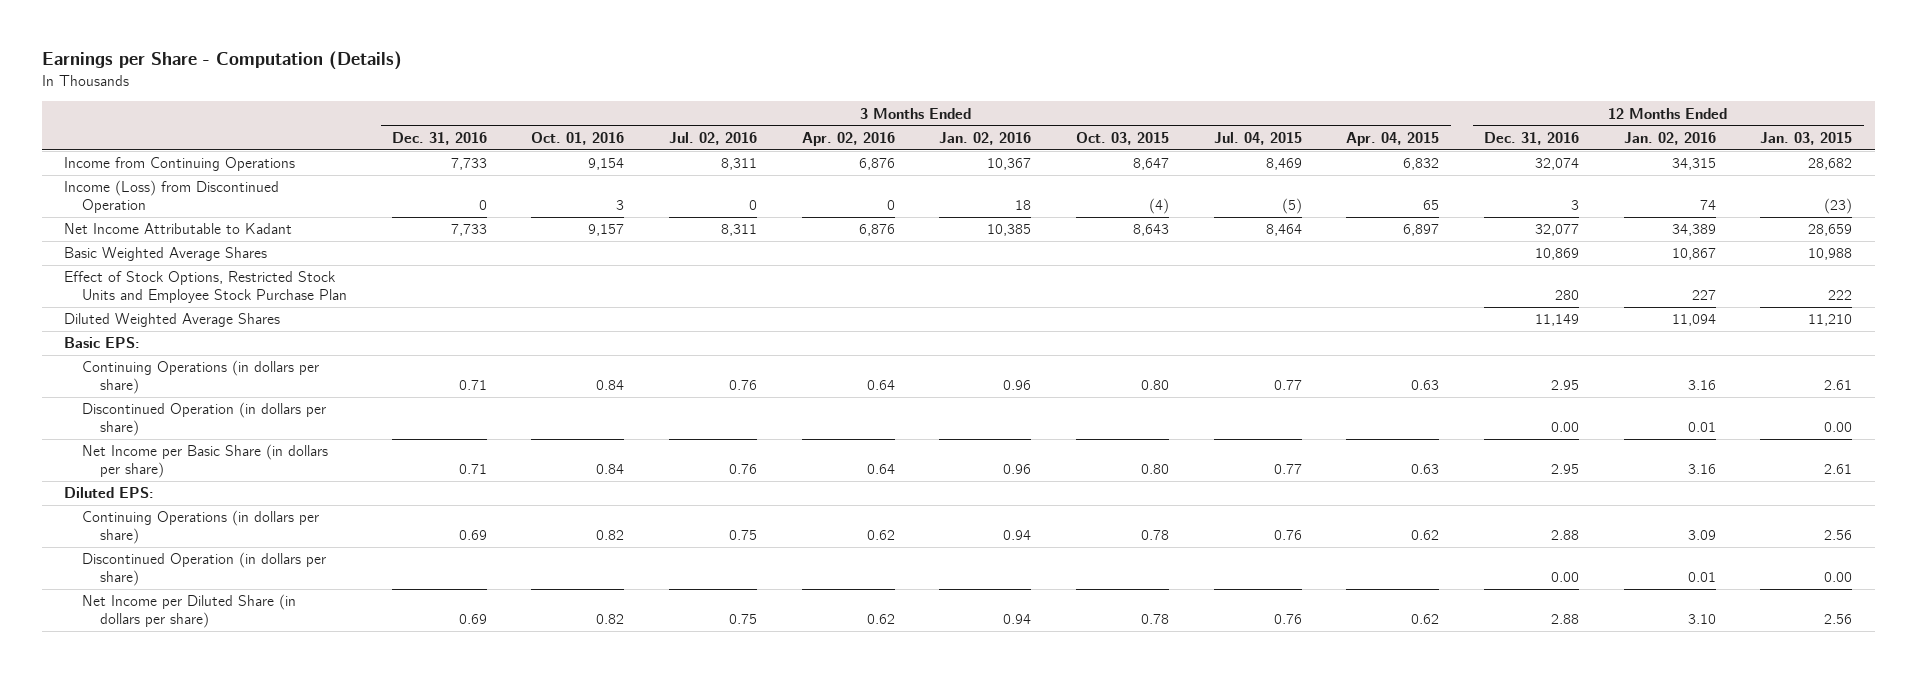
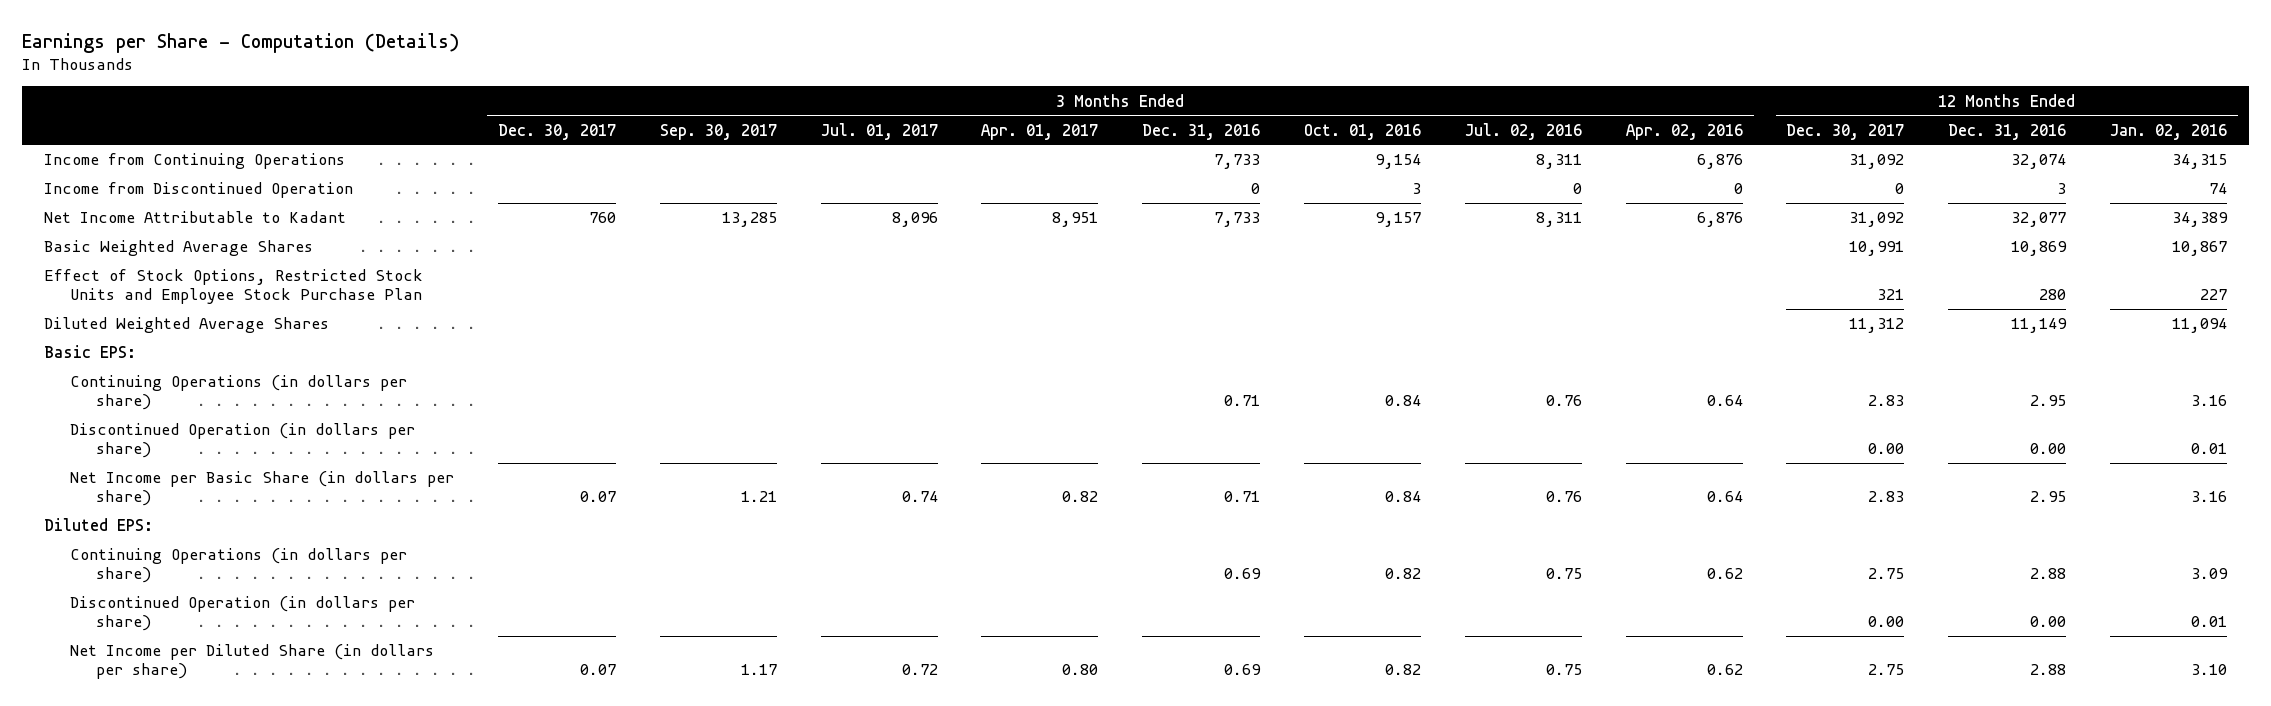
[939,131,1032,145] Jan. 02, 2016 -> none
[1076,131,1170,145] Oct. 03, 2015 -> none
[1213,131,1302,145] Jul. 04, 2015 -> none
[1346,131,1440,146] Apr. 04, 2015 -> none
[1760,131,1853,145] Jan. 03, 2015 -> none
none -> [497,123,616,140] Dec. 30, 2017
none -> [659,123,777,140] Sep. 30, 2017
none -> [820,122,938,140] Jul. 01, 2017
none -> [981,123,1099,140] Apr. 01, 2017
none -> [1786,123,1905,140] Dec. 30, 2017
[63,180,279,214] Income (Loss) from Discontinued Operation -> [44,182,354,199] Income from Discontinued Operation

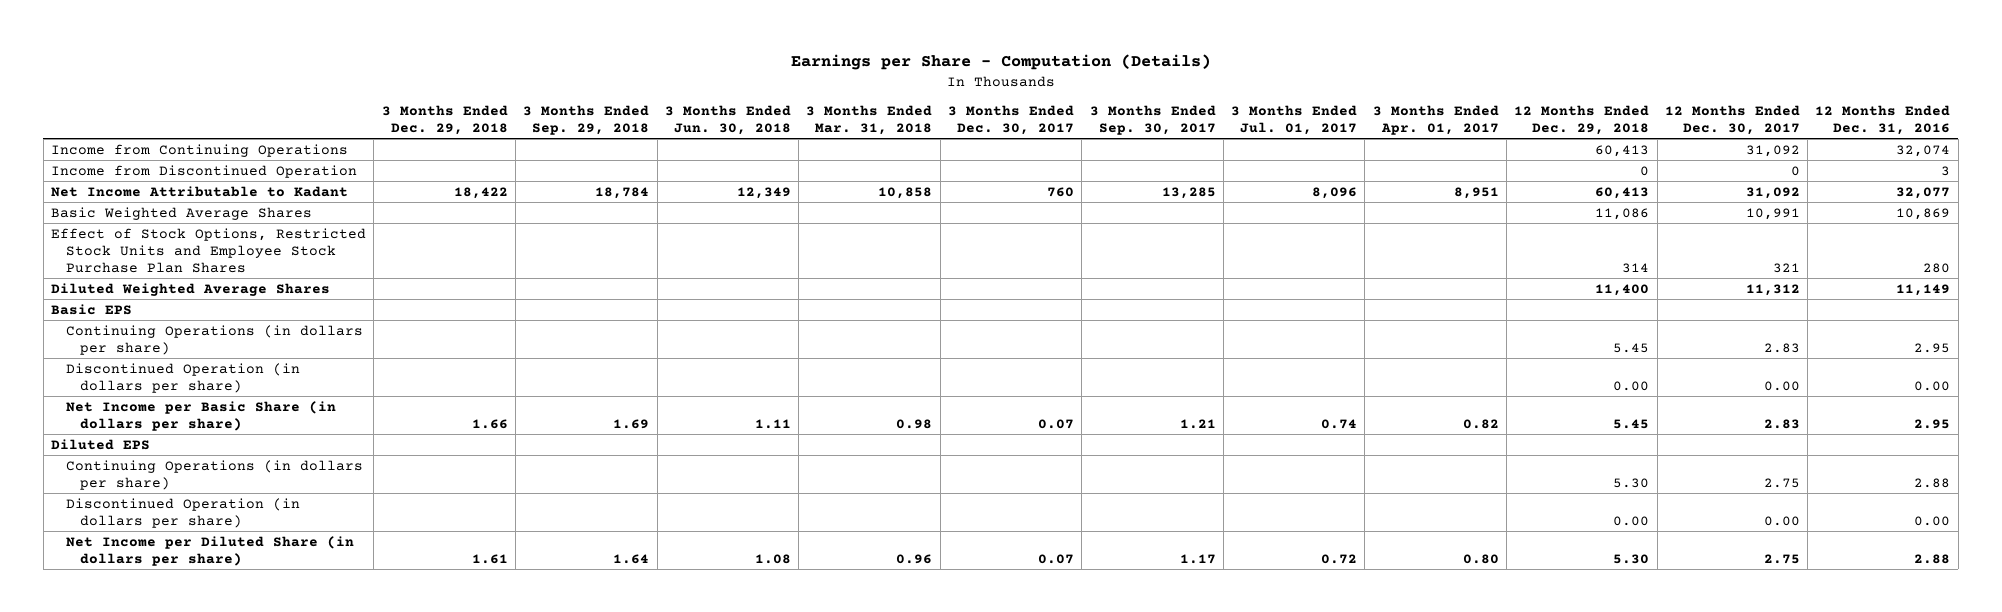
[1142,123,1261,140] Dec. 31, 2016 -> none
[1304,123,1422,140] Oct. 01, 2016 -> none
[1464,122,1582,140] Jul. 02, 2016 -> none
[1625,123,1743,140] Apr. 02, 2016 -> none
[2110,123,2228,140] Jan. 02, 2016 -> none
none -> [381,105,508,136] 3 Months Ended Dec. 29, 2018
none -> [523,105,650,136] 3 Months Ended Sep. 29, 2018
none -> [664,105,791,136] 3 Months Ended Jun. 30, 2018
none -> [806,105,933,136] 3 Months Ended Mar. 31, 2018
none -> [1514,105,1650,136] 12 Months Ended Dec. 29, 2018
[44,269,424,305] Effect of Stock Options, Restricted Stock Units and Employee Stock Purchase Plan -> [51,227,367,274] Effect of Stock Options, Restricted Stock Units and Employee Stock Purchase Plan Shares
[44,345,137,359] Basic EPS: -> [51,303,133,315] Basic EPS
[44,518,154,532] Diluted EPS: -> [51,438,151,450] Diluted EPS

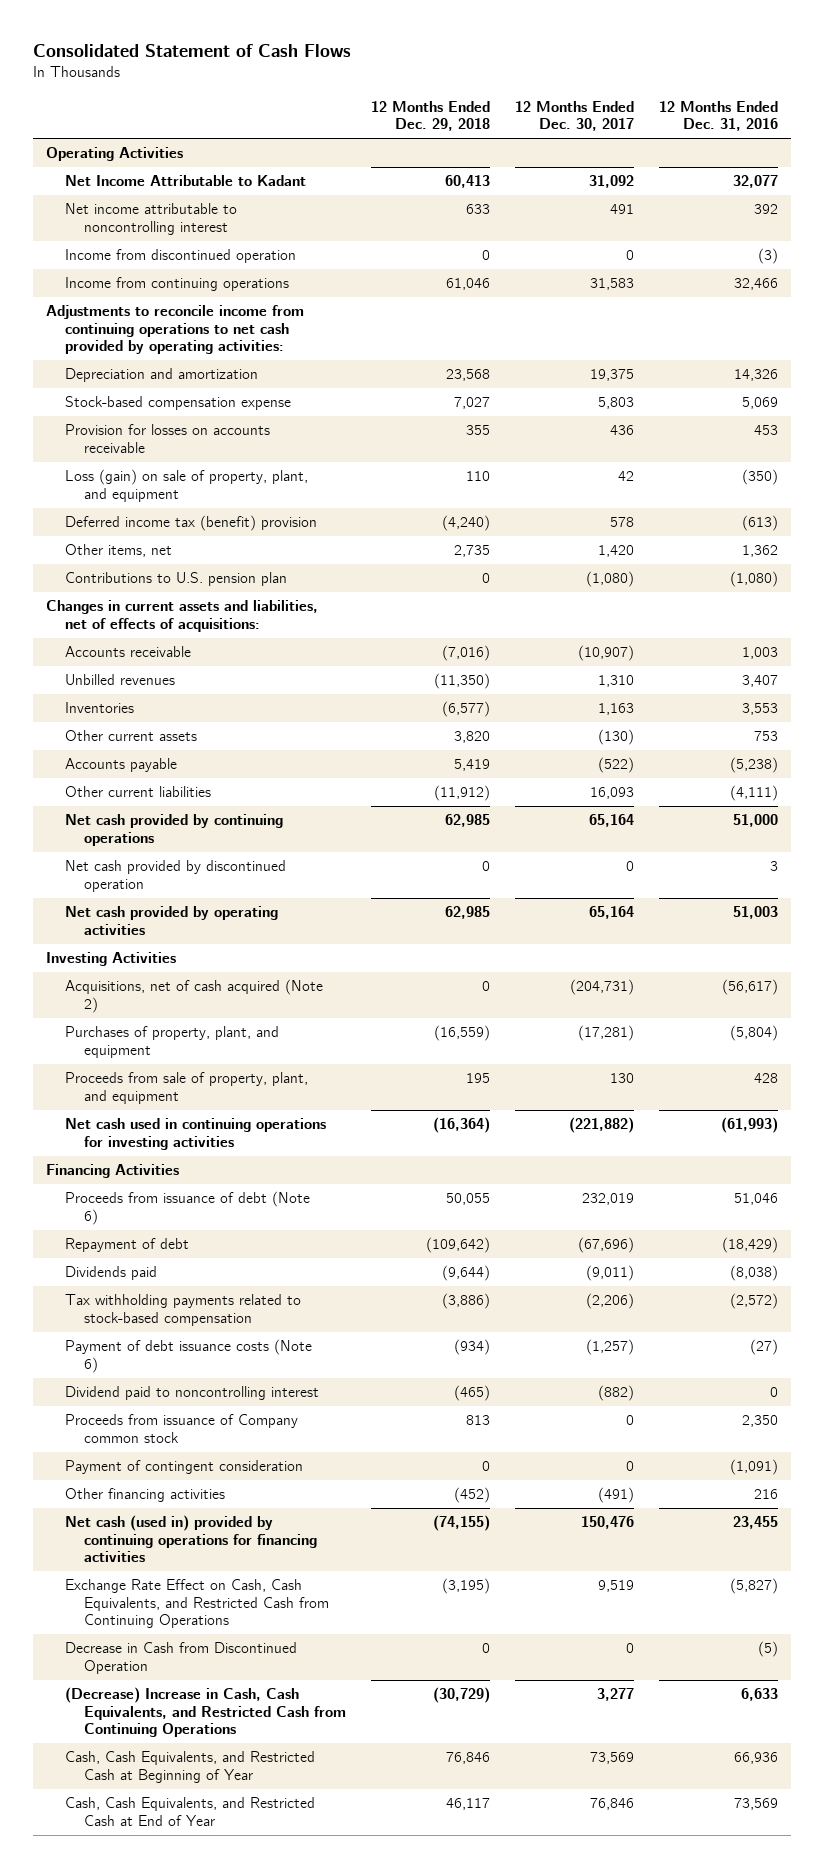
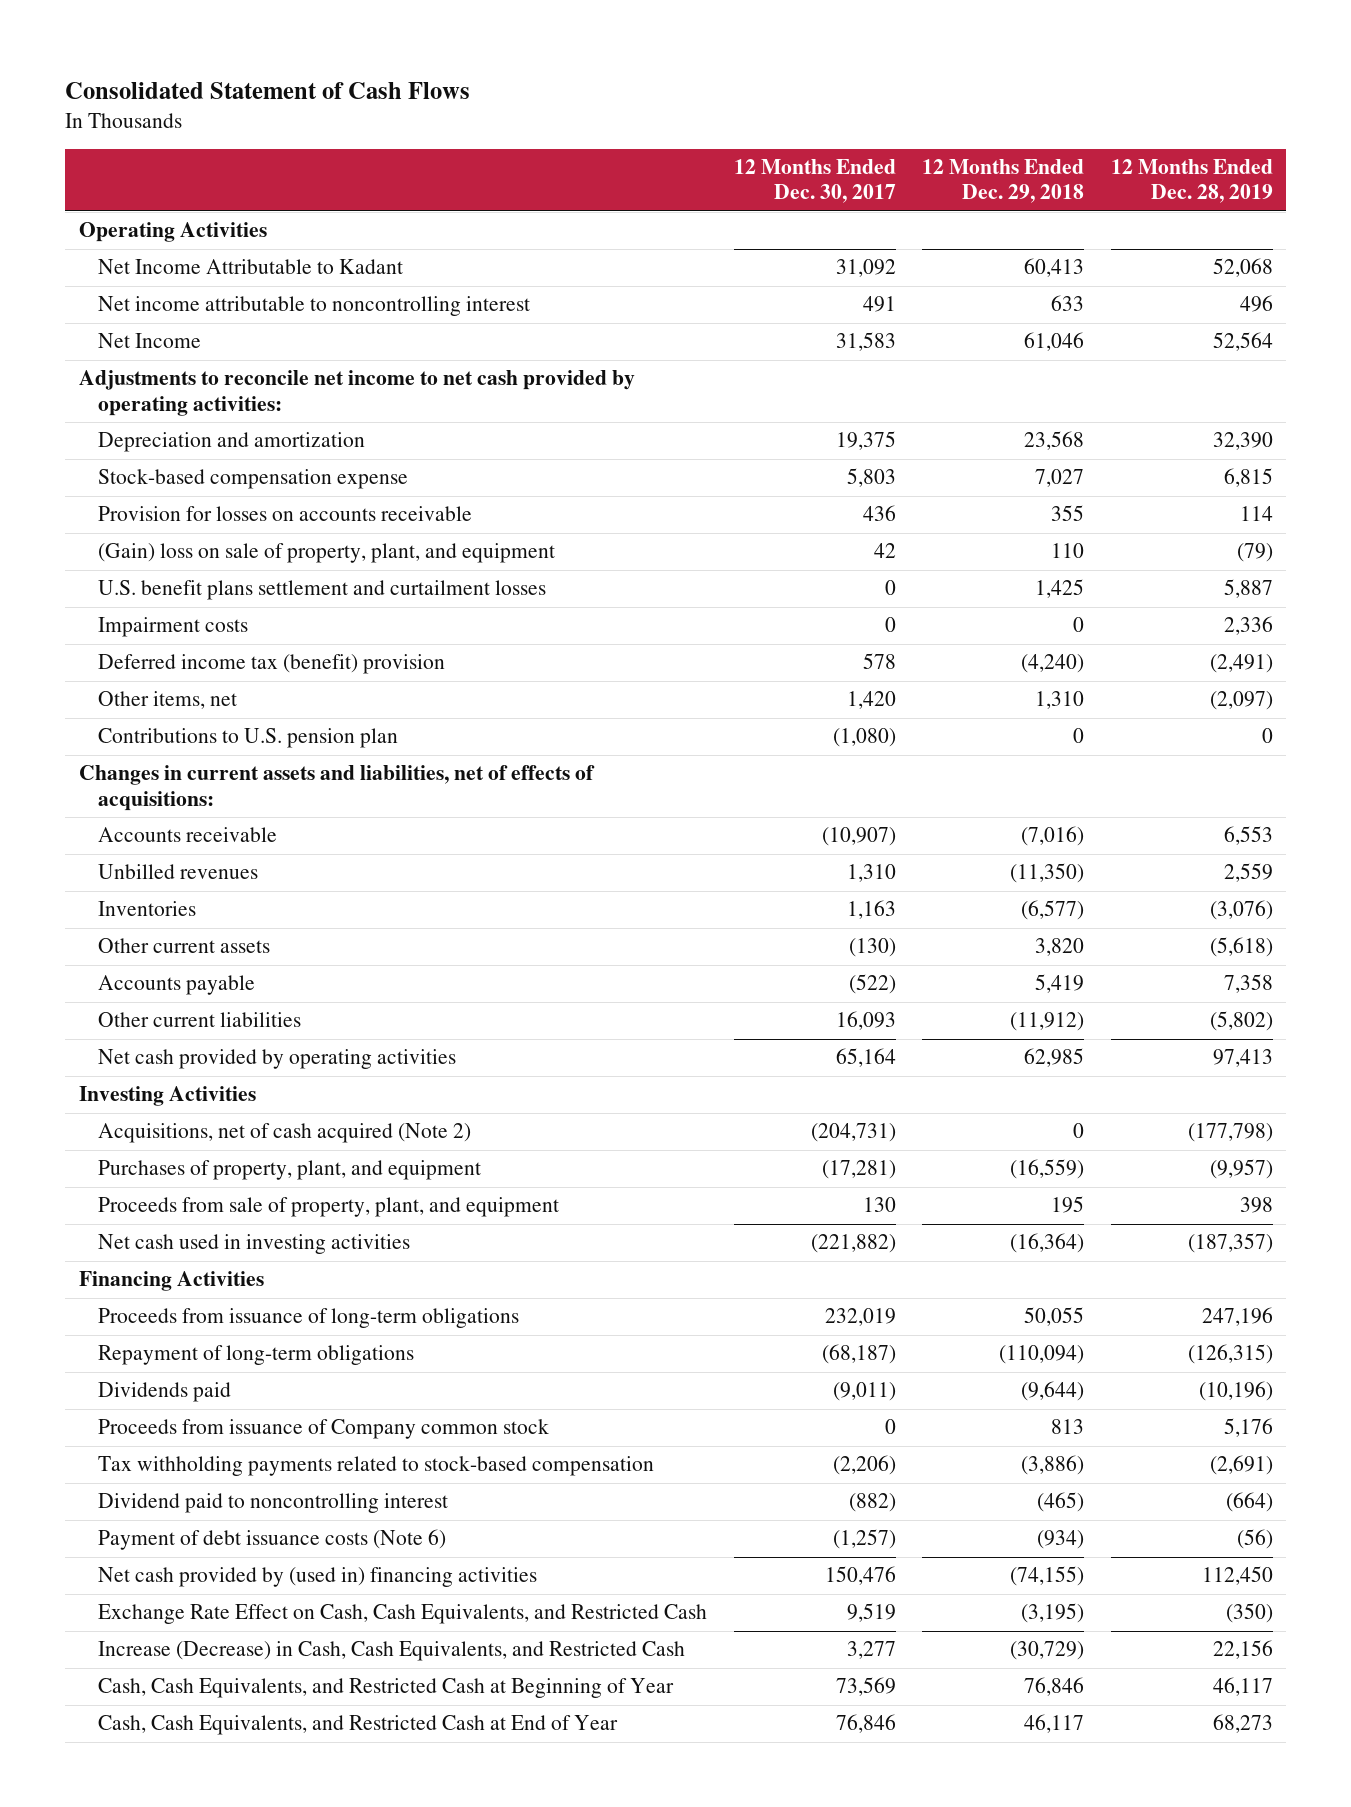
[659,100,779,132] 12 Months Ended Dec. 31, 2016 -> none
none -> [1110,159,1273,204] 12 Months Ended Dec. 28, 2019
[64,249,296,264] Income from discontinued operation -> none
[64,277,289,292] Income from continuing operations -> [98,333,202,349] Net Income
[45,305,304,355] Adjustments to reconcile income from continuing operations to net cash provided by operating activities: -> [78,370,635,416] Adjustments to reconcile net income to net cash provided by operating activities:
[64,469,308,502] Loss (gain) on sale of property, plant, and equipment -> [98,543,556,564] (Gain) loss on sale of property, plant, and equipment
none -> [98,580,547,601] U.S. benefit plans settlement and curtailment losses
none -> [98,617,249,638] Impairment costs
[454,545,491,558] 2,735 -> [1035,691,1085,710] 1,310
[64,814,283,846] Net cash provided by continuing operations -> none
[64,860,286,892] Net cash provided by discontinued operation -> none
[64,1118,326,1150] Net cash used in continuing operations for investing activities -> [98,1234,411,1255] Net cash used in investing activities
[64,1191,310,1225] Proceeds from issuance of debt (Note 6) -> [98,1308,520,1329] Proceeds from issuance of long-term obligations
[64,1238,189,1253] Repayment of debt -> [98,1345,415,1366] Repayment of long-term obligations
[426,1237,491,1254] (109,642) -> [999,1345,1085,1365] (110,094)
[578,1237,635,1254] (67,696) -> [821,1344,896,1365] (68,187)
[64,1414,298,1443] Proceeds from issuance of Company common stock -> [98,1419,550,1440] Proceeds from issuance of Company common stock
[64,1460,303,1475] Payment of contingent consideration -> none
[64,1488,225,1503] Other financing activities -> none
[64,1642,297,1674] Decrease in Cash from Discontinued Operation -> none
[64,1339,312,1373] Payment of debt issuance costs (Note 6) -> [98,1529,447,1551] Payment of debt issuance costs (Note 6)
[64,1515,317,1563] Net cash (used in) provided by continuing operations for financing activities -> [98,1567,538,1588] Net cash provided by (used in) financing activities
[64,1579,329,1629] Exchange Rate Effect on Cash, Cash Equivalents, and Restricted Cash from Continuing Operations -> [98,1604,708,1625] Exchange Rate Effect on Cash, Cash Equivalents, and Restricted Cash
[64,1687,346,1738] (Decrease) Increase in Cash, Cash Equivalents, and Restricted Cash from Continuing Operations -> [98,1641,686,1662] Increase (Decrease) in Cash, Cash Equivalents, and Restricted Cash

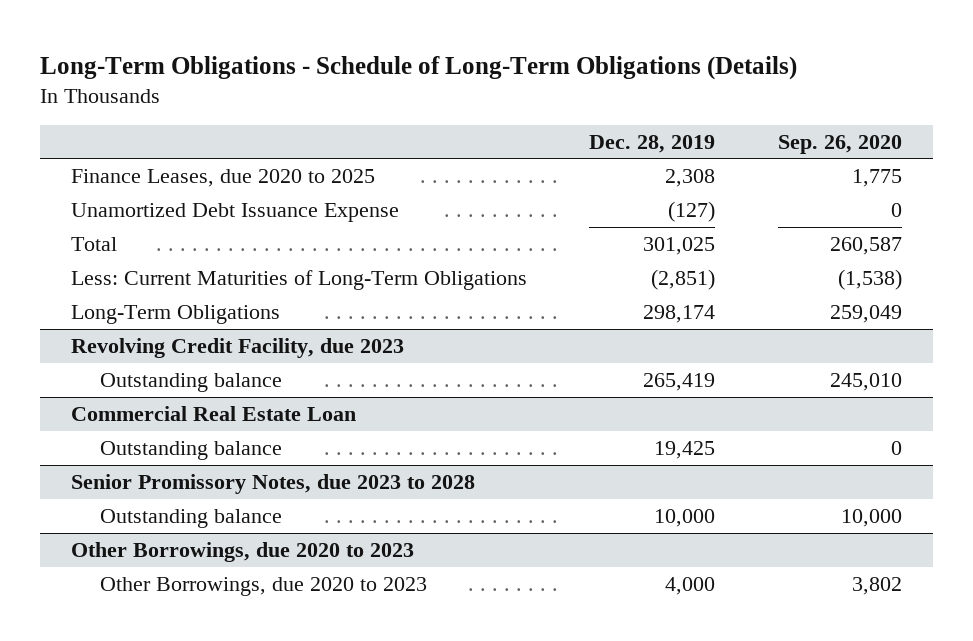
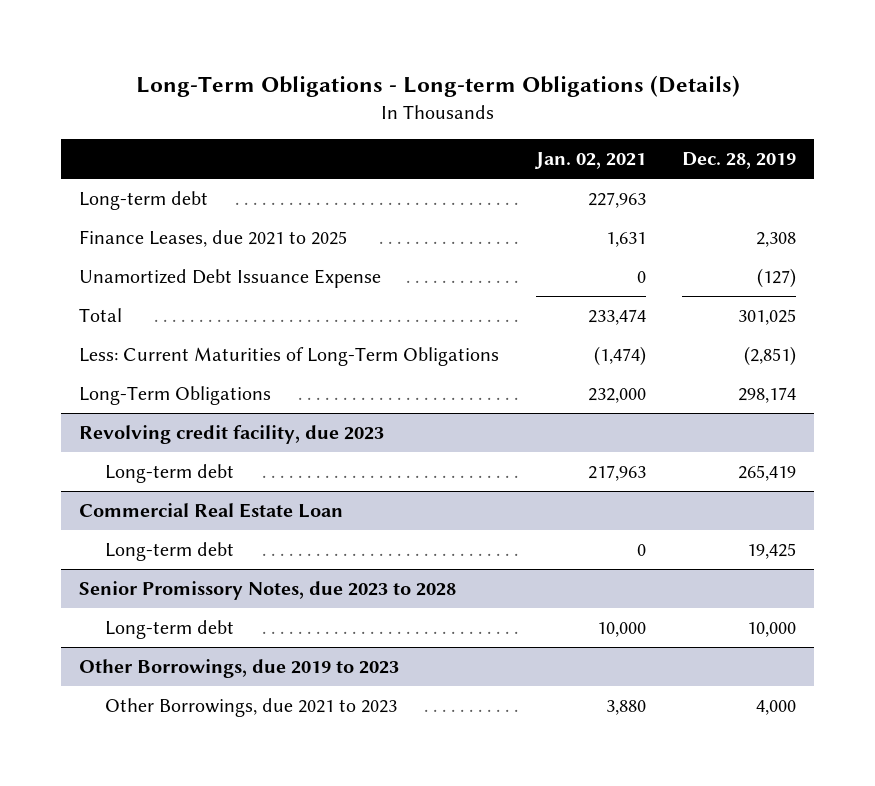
[39,55,797,80] Long-Term Obligations - Schedule of Long-Term Obligations (Details) -> [135,75,740,98] Long-Term Obligations - Long-term Obligations (Details)
[777,134,902,154] Sep. 26, 2020 -> none
none -> [533,152,646,170] Jan. 02, 2021
none -> [79,190,209,210] Long-term debt
[70,168,375,187] Finance Leases, due 2020 to 2025 -> [79,229,348,247] Finance Leases, due 2021 to 2025
[70,337,404,358] Revolving Credit Facility, due 2023 -> [79,424,385,444] Revolving credit facility, due 2023
[99,372,282,392] Outstanding balance -> [105,463,235,483] Long-term debt
[99,440,282,460] Outstanding balance -> [105,541,235,561] Long-term debt
[99,508,282,528] Outstanding balance -> [105,619,235,639] Long-term debt
[70,541,414,562] Other Borrowings, due 2020 to 2023 -> [79,658,400,678] Other Borrowings, due 2019 to 2023
[99,576,427,596] Other Borrowings, due 2020 to 2023 -> [105,697,398,717] Other Borrowings, due 2021 to 2023

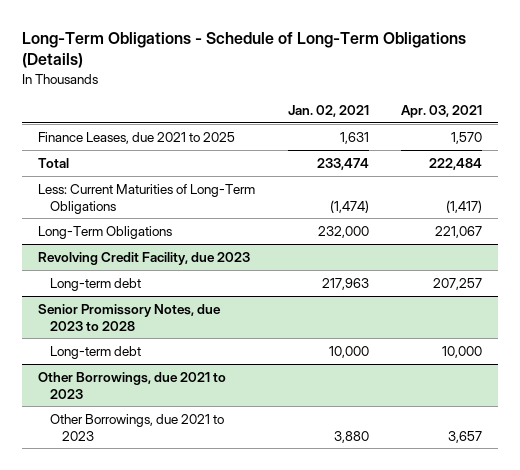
[135,75,740,98] Long-Term Obligations - Long-term Obligations (Details) -> [22,31,467,68] Long-Term Obligations - Schedule of Long-Term Obligations (Details)
[682,152,797,170] Dec. 28, 2019 -> none
none -> [401,105,483,119] Apr. 03, 2021
[79,190,209,210] Long-term debt -> none
[79,268,382,288] Unamortized Debt Issuance Expense -> none
[79,424,385,444] Revolving credit facility, due 2023 -> [38,251,251,265] Revolving Credit Facility, due 2023
[79,502,344,518] Commercial Real Estate Loan -> none
[105,541,235,561] Long-term debt -> none
[79,658,400,678] Other Borrowings, due 2019 to 2023 -> [38,371,227,399] Other Borrowings, due 2021 to 2023

